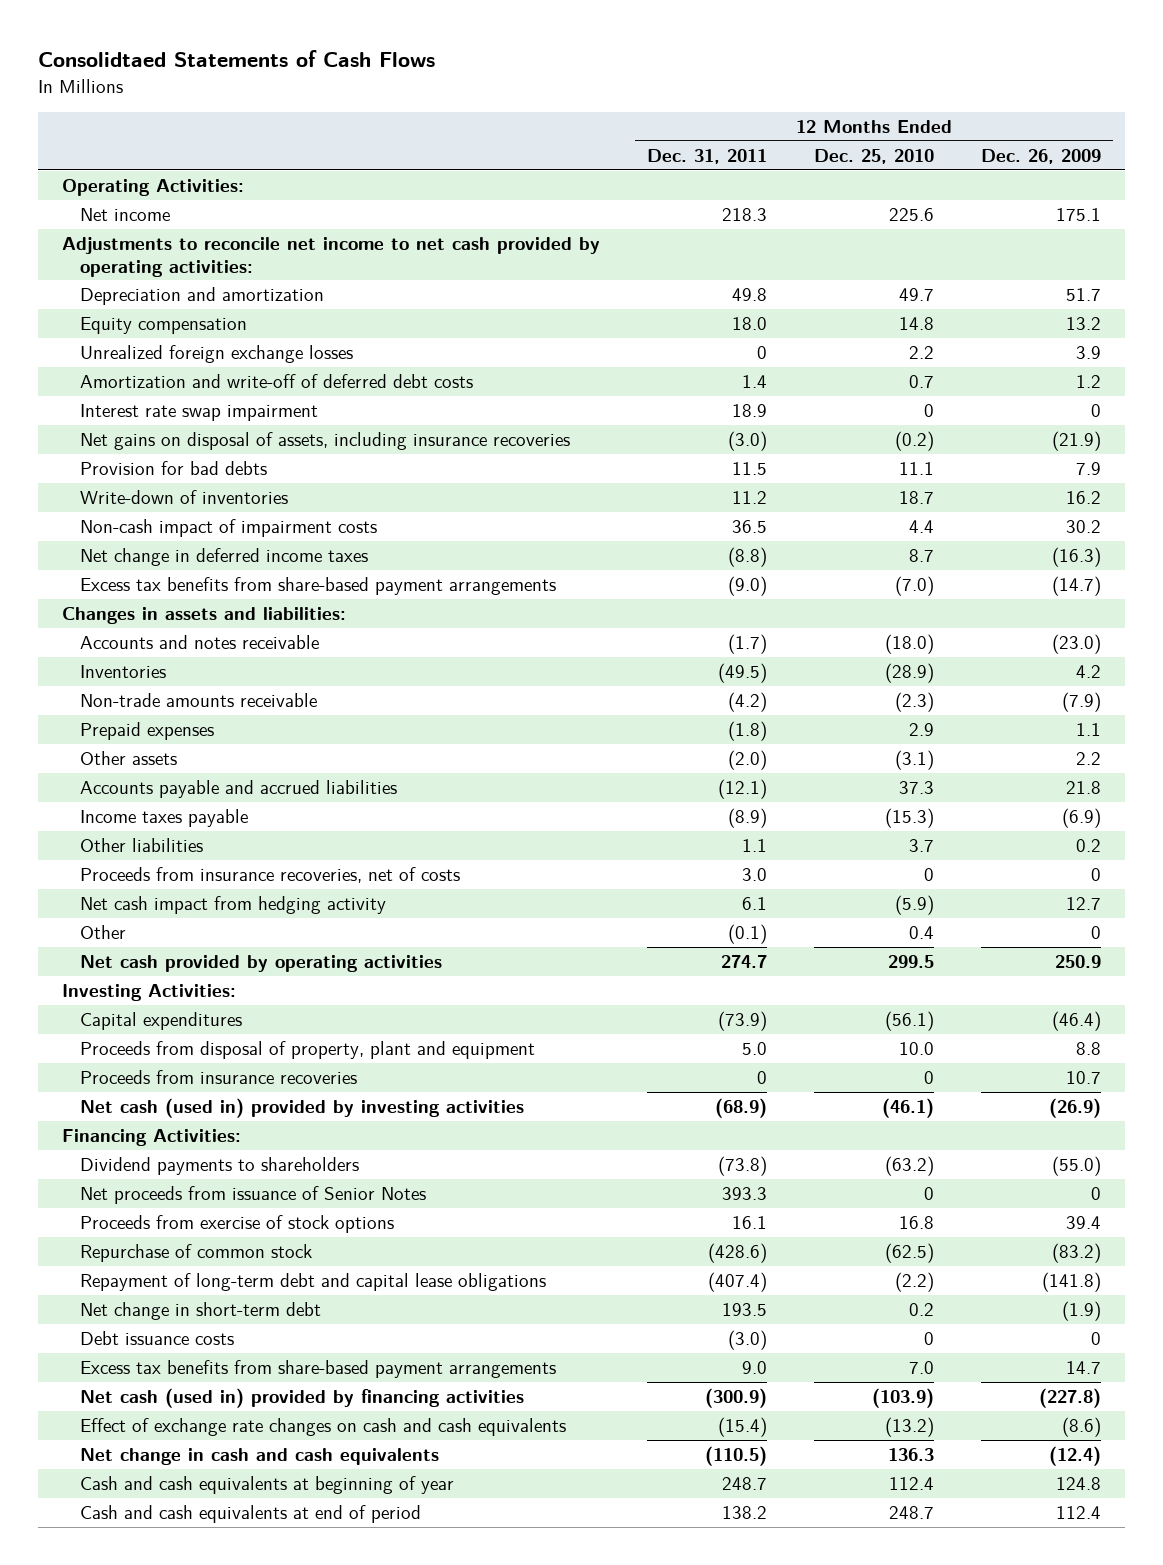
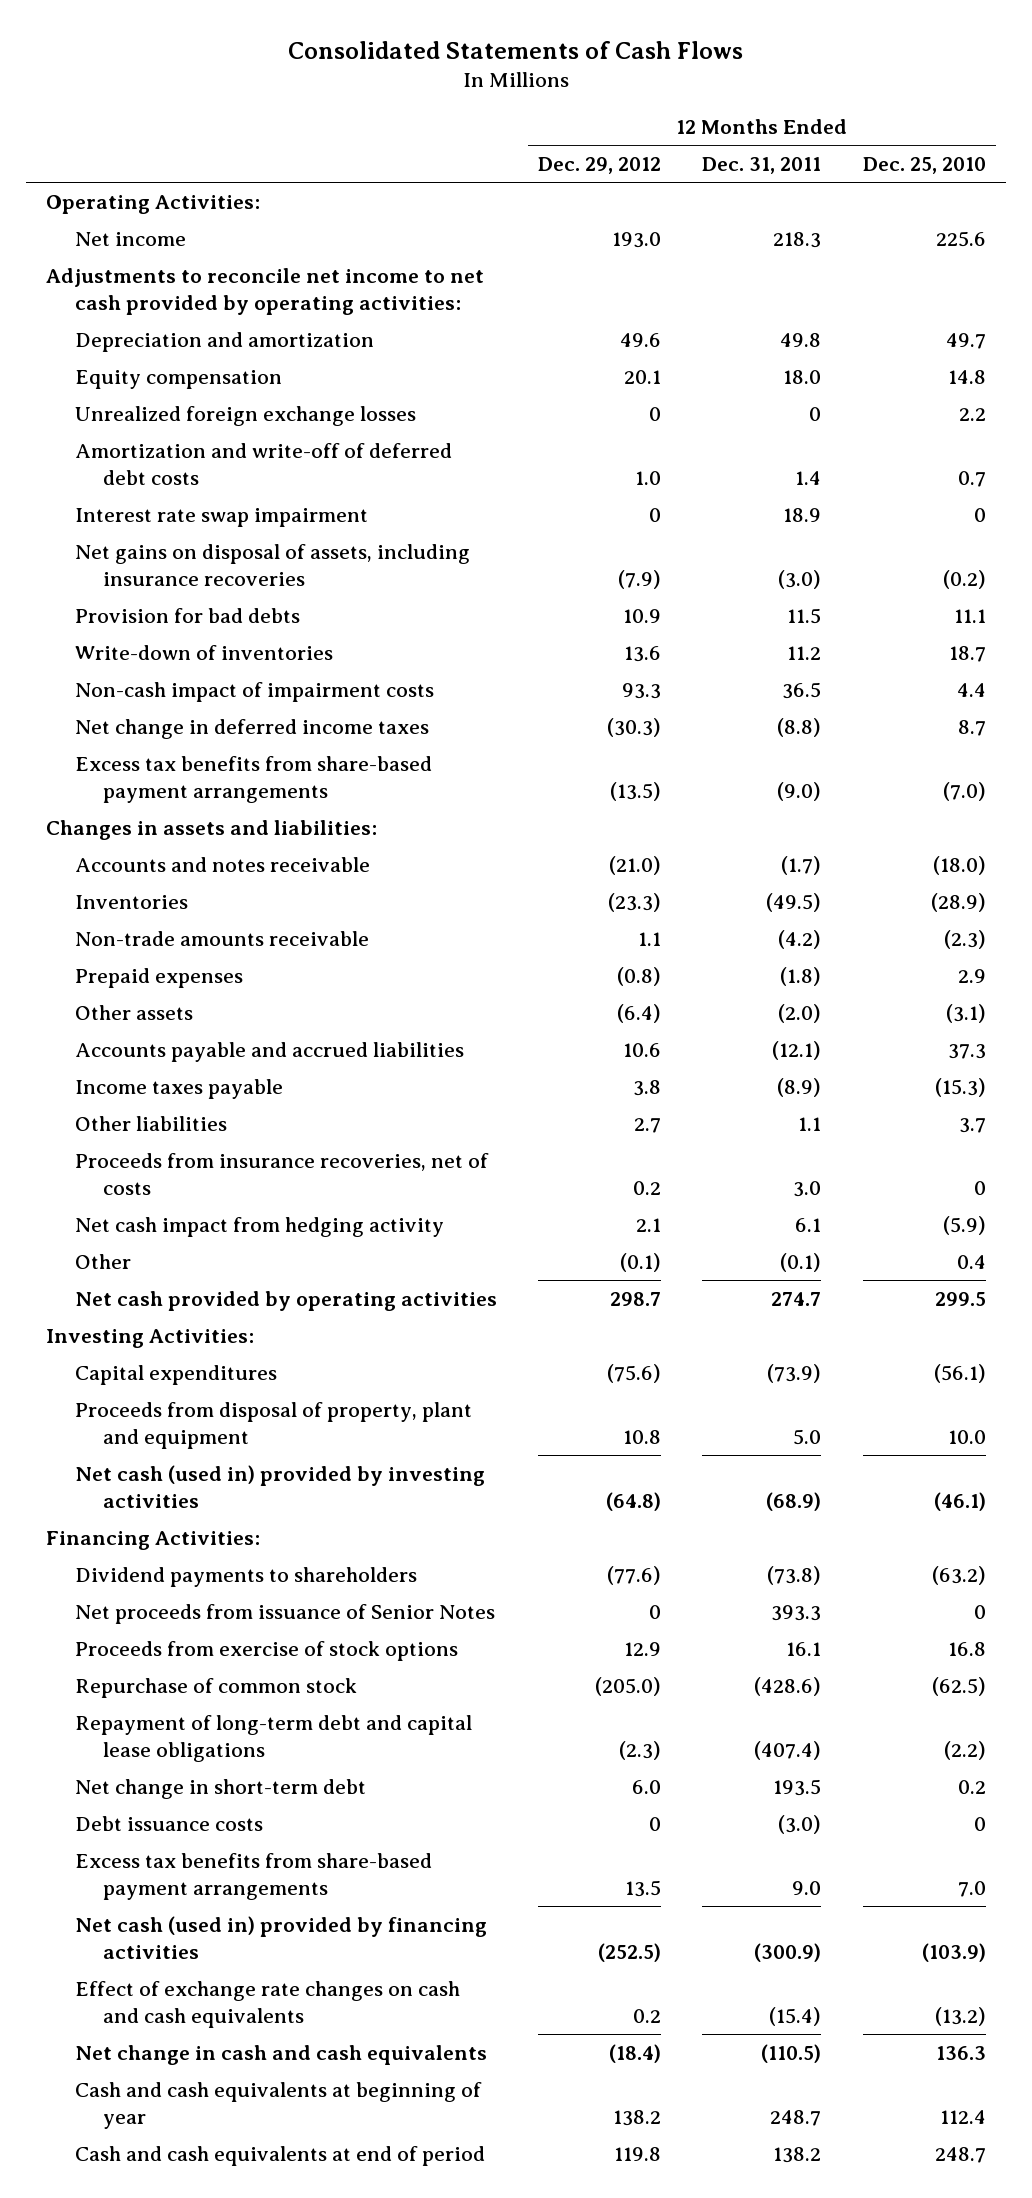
[37,50,435,68] Consolidtaed Statements of Cash Flows -> [287,40,743,59] Consolidated Statements of Cash Flows
[981,148,1102,164] Dec. 26, 2009 -> none
none -> [537,157,661,175] Dec. 29, 2012
[79,1070,357,1085] Proceeds from insurance recoveries -> none

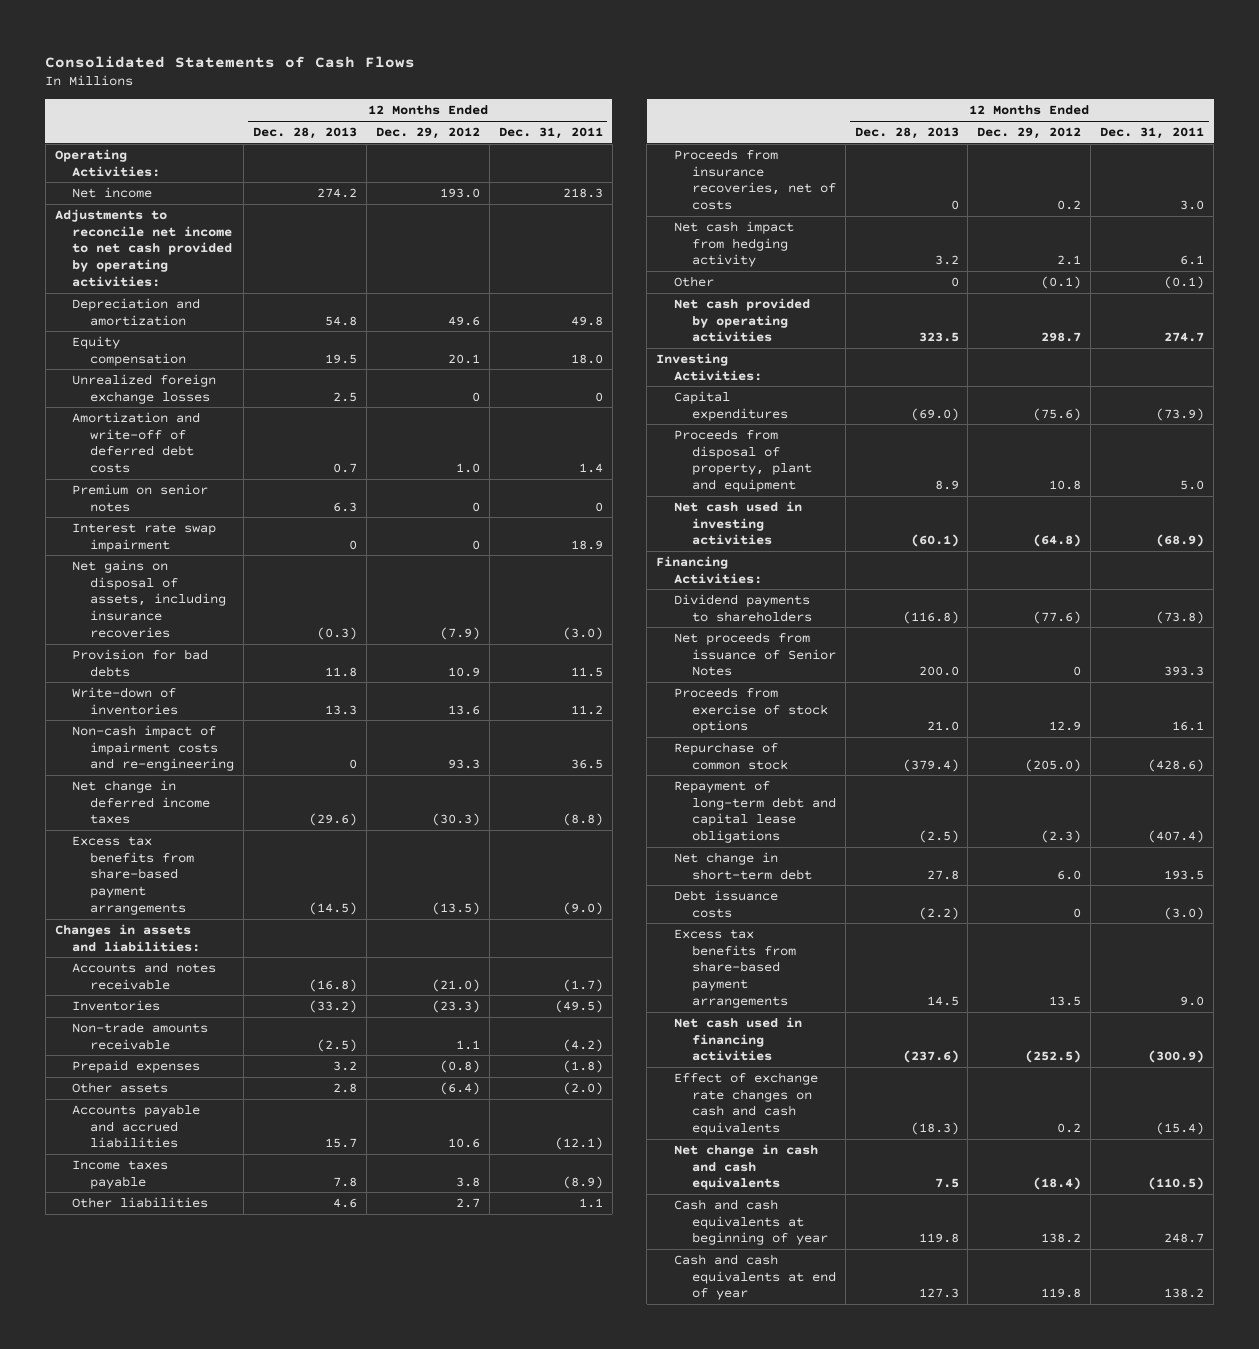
[862,157,986,175] Dec. 25, 2010 -> none
none -> [253,126,358,139] Dec. 28, 2013
none -> [72,483,209,512] Premium on senior notes
[74,681,434,702] Non-cash impact of impairment costs -> [72,724,235,772] Non-cash impact of impairment costs and re-engineering
[74,1464,485,1508] Net cash (used in) provided by investing activities -> [673,500,802,546] Net cash used in investing activities
[74,1915,487,1959] Net cash (used in) provided by financing activities -> [673,1016,802,1062] Net cash used in financing activities
[74,2145,485,2166] Cash and cash equivalents at end of period -> [673,1253,836,1301] Cash and cash equivalents at end of year

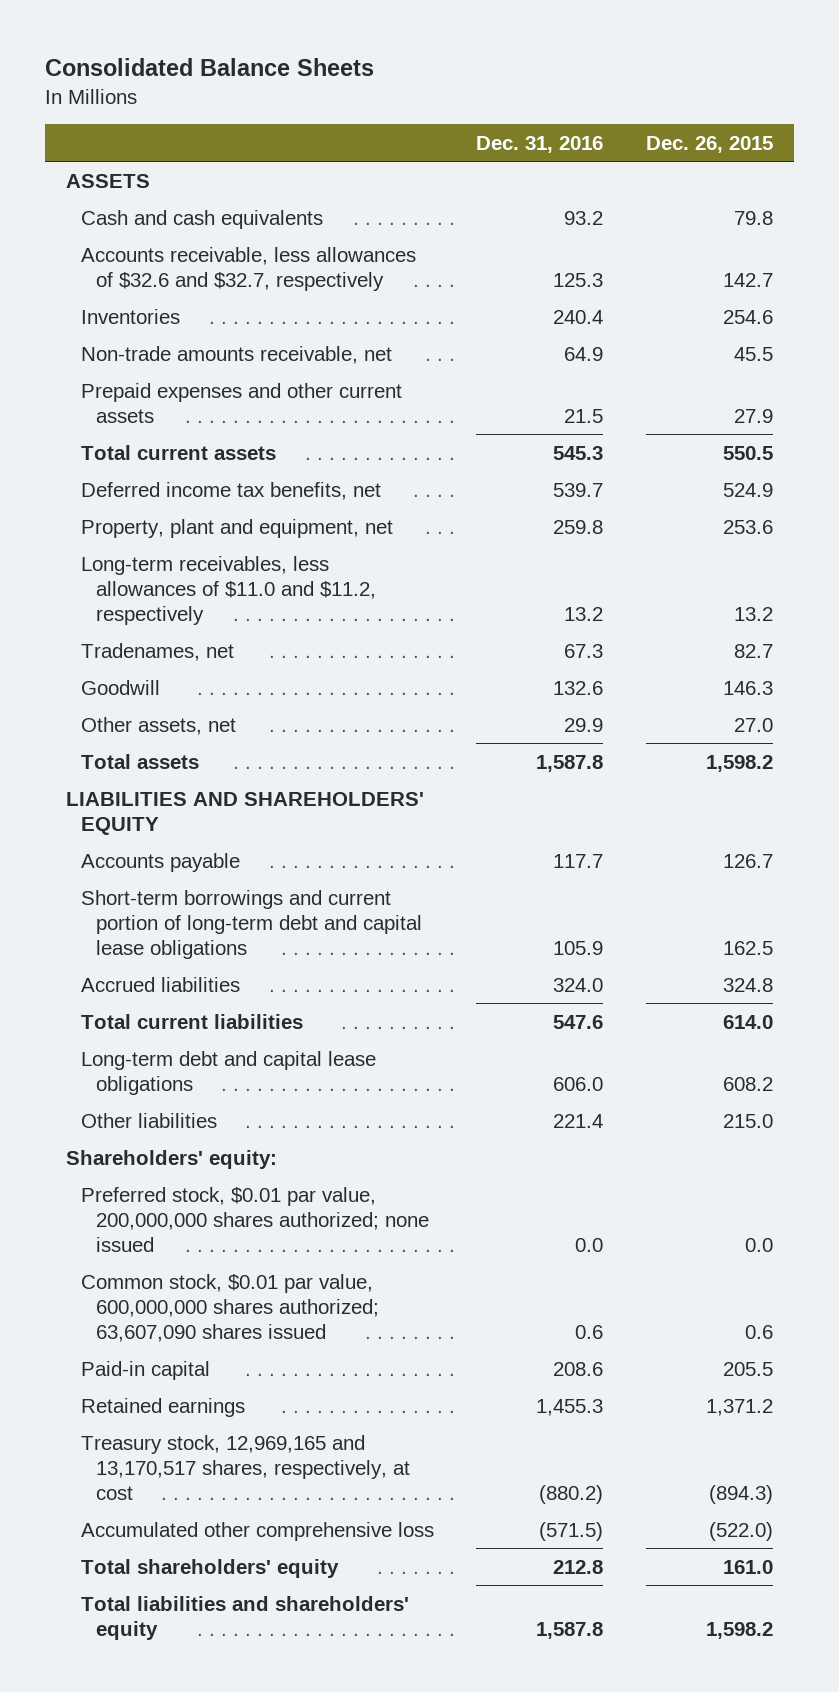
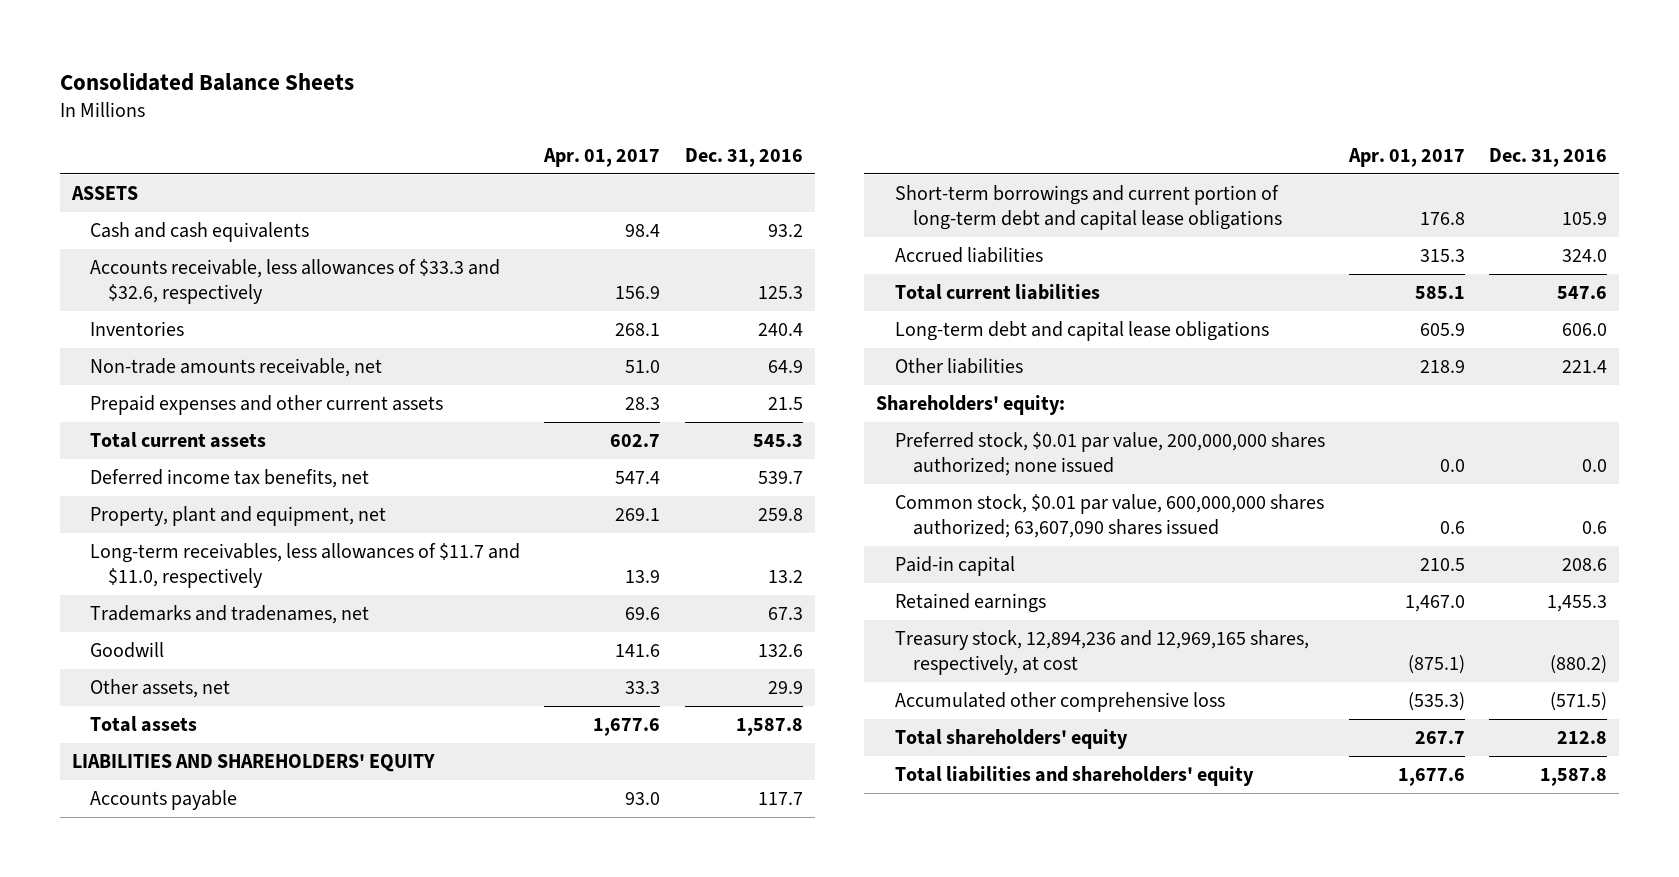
[645,135,773,153] Dec. 26, 2015 -> none
none -> [543,147,661,167] Apr. 01, 2017
[81,246,417,291] Accounts receivable, less allowances of $32.6 and $32.7, respectively -> [89,258,500,304] Accounts receivable, less allowances of $33.3 and $32.6, respectively
[81,555,377,625] Long-term receivables, less allowances of $11.0 and $11.2, respectively -> [89,542,520,588] Long-term receivables, less allowances of $11.7 and $11.0, respectively
[81,642,235,661] Tradenames, net -> [89,604,369,624] Trademarks and tradenames, net
[81,1434,411,1500] Treasury stock, 12,969,165 and 13,170,517 shares, respectively, at cost -> [894,629,1309,675] Treasury stock, 12,894,236 and 12,969,165 shares, respectively, at cost

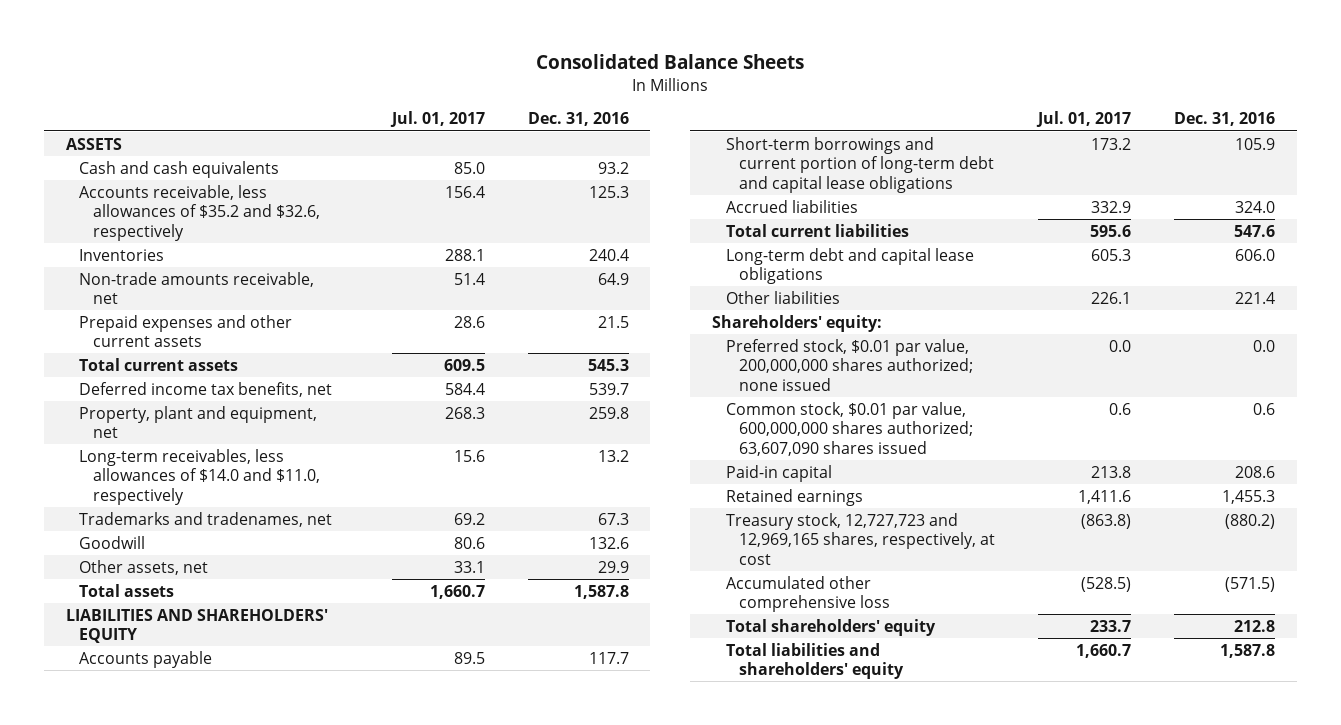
[543,147,661,167] Apr. 01, 2017 -> none
none -> [390,111,486,128] Jul. 01, 2017
[89,258,500,304] Accounts receivable, less allowances of $33.3 and $32.6, respectively -> [79,184,321,241] Accounts receivable, less allowances of $35.2 and $32.6, respectively
[89,542,520,588] Long-term receivables, less allowances of $11.7 and $11.0, respectively -> [79,448,321,505] Long-term receivables, less allowances of $14.0 and $11.0, respectively
[894,629,1309,675] Treasury stock, 12,894,236 and 12,969,165 shares, respectively, at cost -> [725,512,996,565] Treasury stock, 12,727,723 and 12,969,165 shares, respectively, at cost

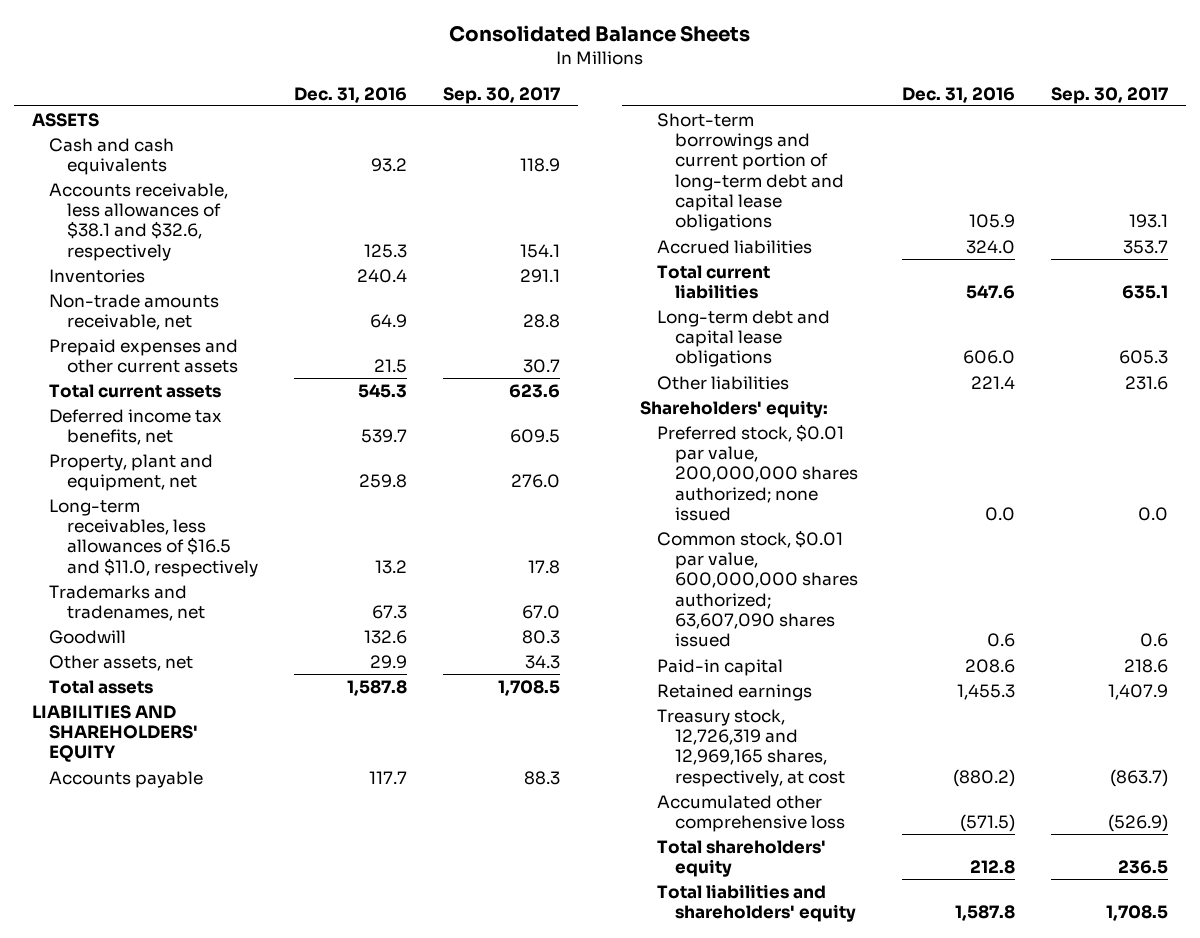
[390,111,486,128] Jul. 01, 2017 -> none
none -> [443,86,561,104] Sep. 30, 2017
[79,184,321,241] Accounts receivable, less allowances of $35.2 and $32.6, respectively -> [49,182,229,261] Accounts receivable, less allowances of $38.1 and $32.6, respectively
[79,448,321,505] Long-term receivables, less allowances of $14.0 and $11.0, respectively -> [49,498,258,577] Long-term receivables, less allowances of $16.5 and $11.0, respectively
[725,512,996,565] Treasury stock, 12,727,723 and 12,969,165 shares, respectively, at cost -> [657,708,845,787] Treasury stock, 12,726,319 and 12,969,165 shares, respectively, at cost

